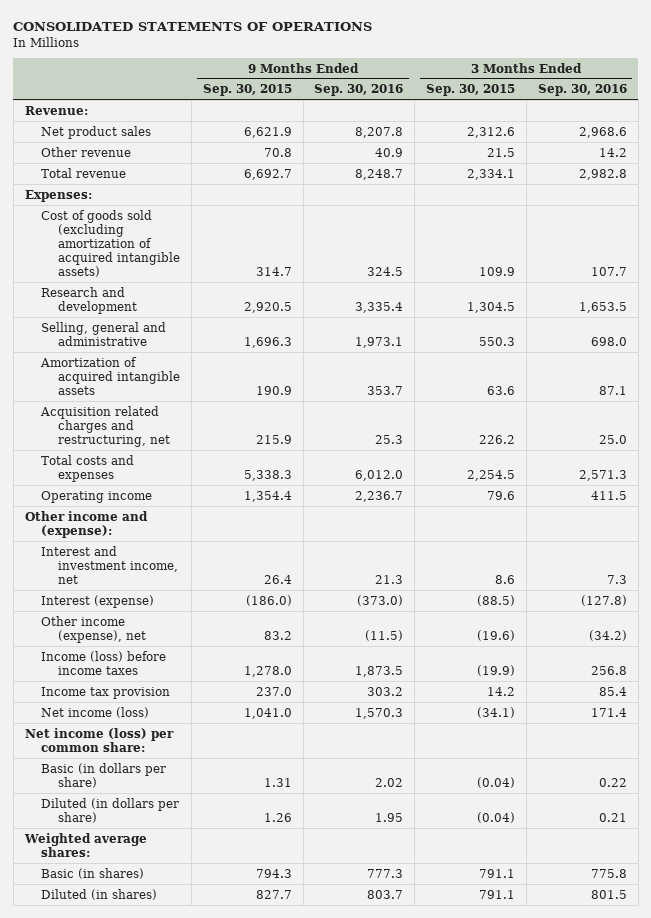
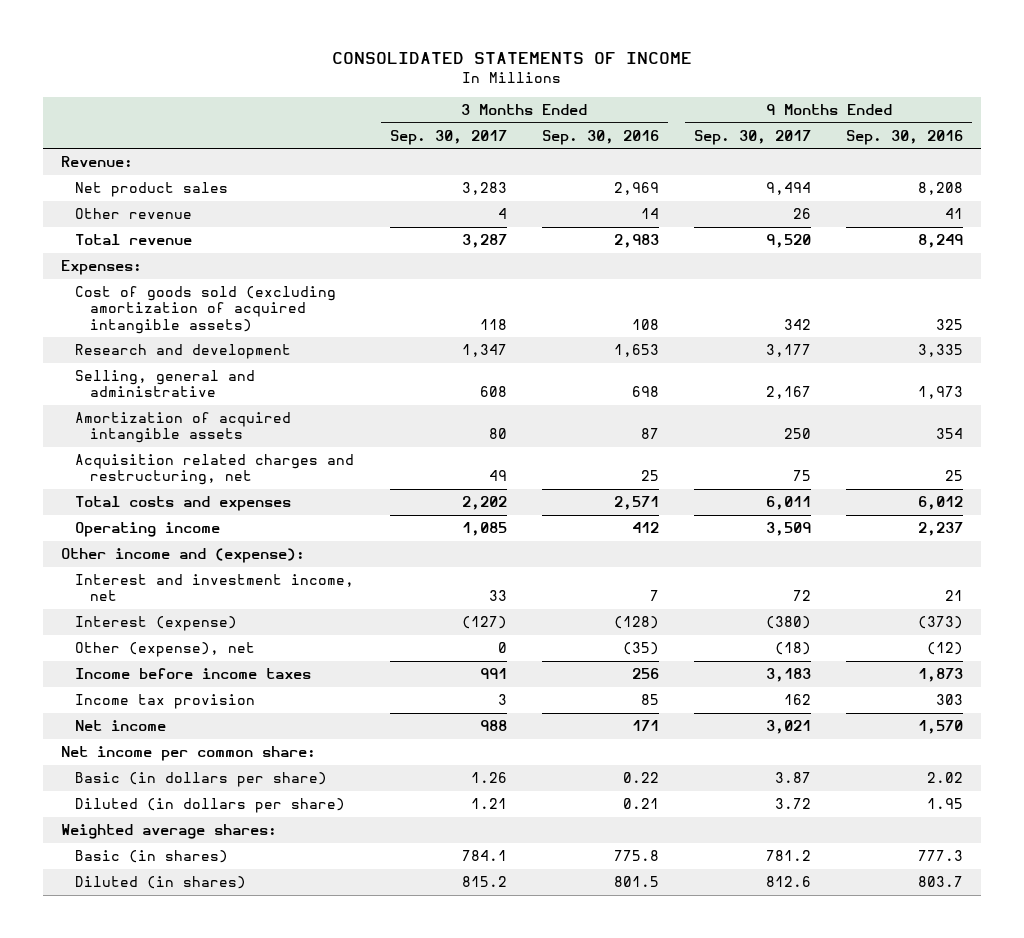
[13,22,373,32] CONSOLIDATED STATEMENTS OF OPERATIONS -> [332,52,693,65] CONSOLIDATED STATEMENTS OF INCOME
[202,84,292,97] Sep. 30, 2015 -> none
[426,84,516,97] Sep. 30, 2015 -> none
none -> [389,129,507,145] Sep. 30, 2017
none -> [694,129,812,145] Sep. 30, 2017
[355,126,404,138] 8,207.8 -> [918,182,964,196] 8,208
[578,126,627,138] 2,968.6 -> [613,182,659,196] 2,969
[375,147,404,157] 40.9 -> [945,208,964,220] 41
[598,147,627,157] 14.2 -> [640,208,659,220] 14
[355,168,404,180] 8,248.7 -> [918,234,964,249] 8,249
[578,168,627,180] 2,982.8 -> [613,234,659,249] 2,983
[367,266,404,276] 324.5 -> [936,318,964,330] 325
[590,266,627,276] 107.7 -> [631,318,659,330] 108
[355,301,404,313] 3,335.4 -> [918,344,964,358] 3,335
[578,301,627,313] 1,653.5 -> [613,344,659,358] 1,653
[355,336,404,348] 1,973.1 -> [918,386,964,400] 1,973
[590,336,627,346] 698.0 -> [631,386,659,398] 698
[367,385,404,395] 353.7 -> [936,428,964,440] 354
[598,385,627,395] 87.1 -> [640,428,659,440] 87
[375,434,404,444] 25.3 -> [945,470,964,482] 25
[598,434,627,444] 25.0 -> [640,470,659,482] 25
[355,469,404,481] 6,012.0 -> [918,496,964,511] 6,012
[578,469,627,481] 2,571.3 -> [613,496,659,511] 2,571
[355,490,404,502] 2,236.7 -> [918,522,964,537] 2,237
[590,490,627,500] 411.5 -> [631,522,659,534] 412
[375,574,404,584] 21.3 -> [945,590,964,602] 21
[606,574,627,584] 7.3 -> [649,590,659,602] 7
[357,594,404,606] (373.0) -> [918,616,964,630] (373)
[580,594,627,606] (127.8) -> [613,616,659,630] (128)
[41,615,147,643] Other income (expense), net -> [75,642,256,658] Other (expense), net
[365,629,404,641] (11.5) -> [927,642,964,656] (12)
[588,629,627,641] (34.2) -> [622,642,659,656] (35)
[41,650,167,675] Income (loss) before income taxes -> [75,668,312,680] Income before income taxes
[355,665,404,677] 1,873.5 -> [918,668,964,683] 1,873
[590,665,627,675] 256.8 -> [631,668,659,680] 256
[367,686,404,696] 303.2 -> [936,694,964,706] 303
[598,686,627,696] 85.4 -> [640,694,659,706] 85
[41,706,150,718] Net income (loss) -> [75,720,167,732] Net income
[355,707,404,719] 1,570.3 -> [918,720,964,735] 1,570
[590,707,627,717] 171.4 -> [631,720,659,732] 171
[24,727,174,752] Net income (loss) per common share: -> [60,746,316,762] Net income per common share:

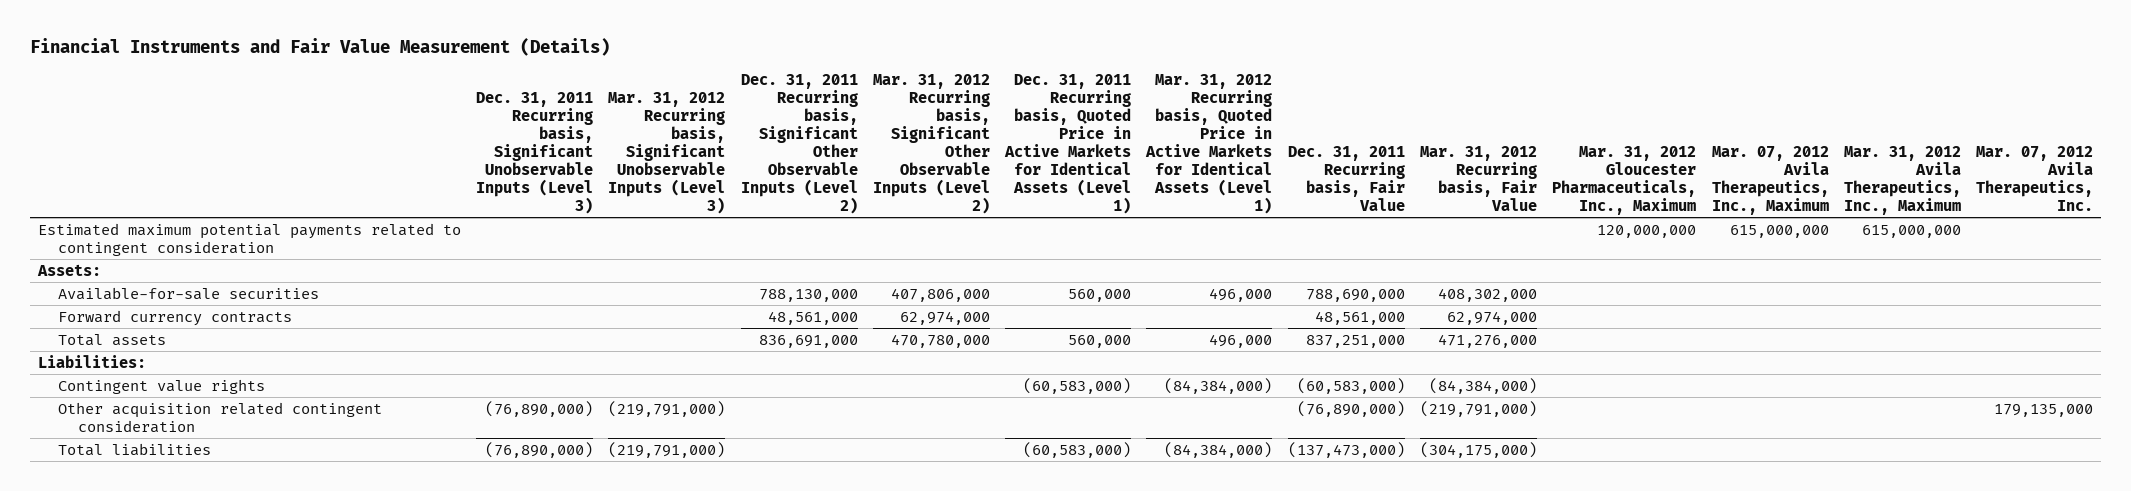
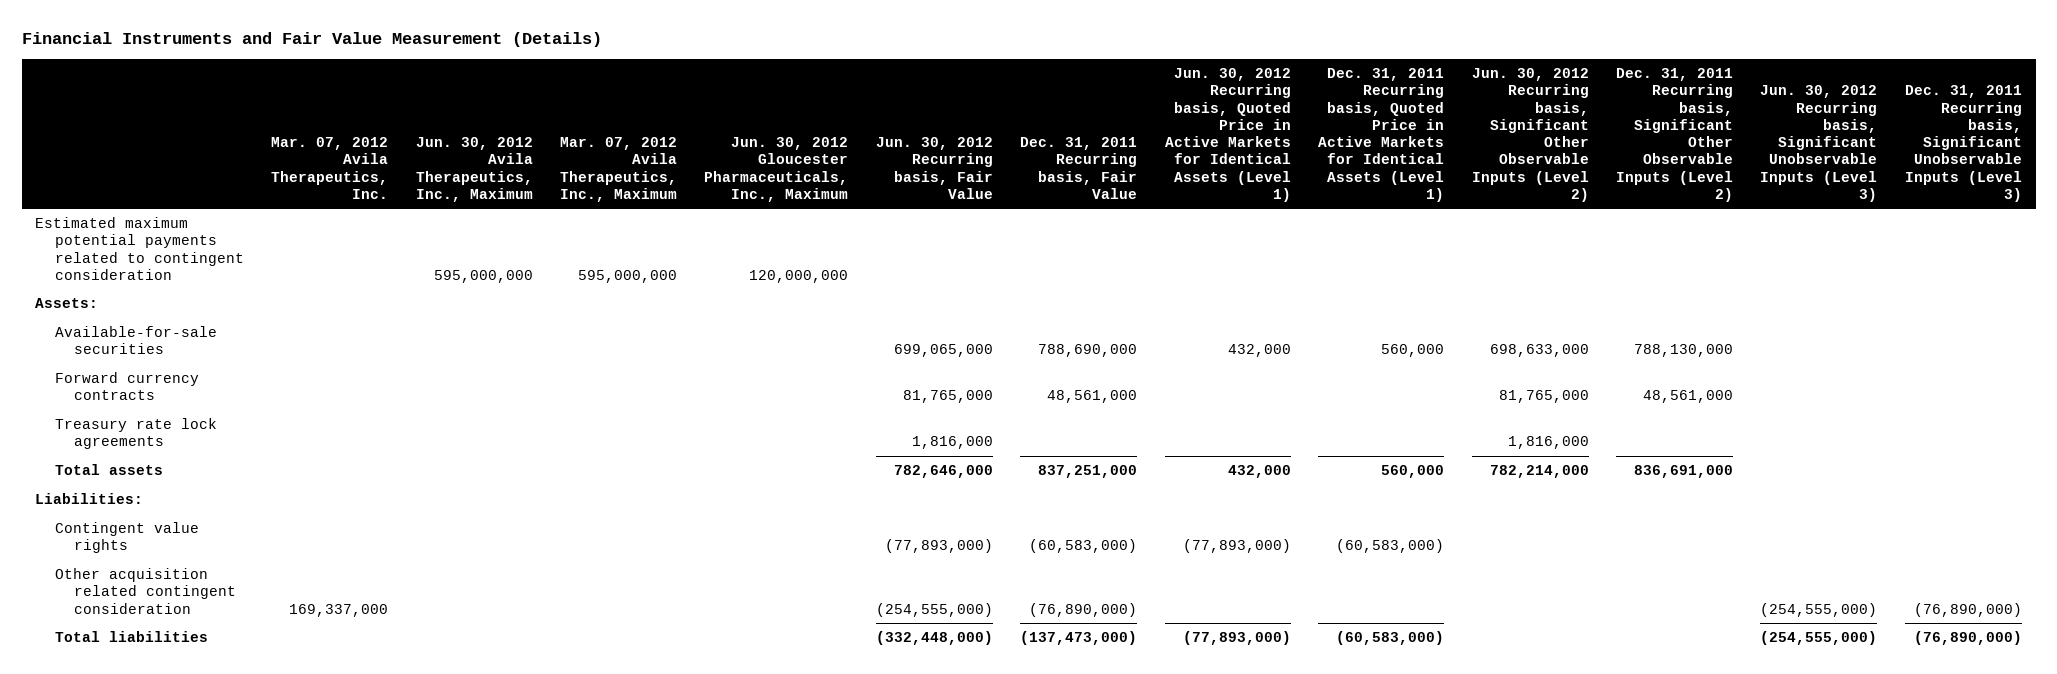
[608,91,726,214] Mar. 31, 2012 Recurring basis, Significant Unobservable Inputs (Level 3) -> none
[872,73,990,214] Mar. 31, 2012 Recurring basis, Significant Other Observable Inputs (Level 2) -> none
[1145,73,1273,214] Mar. 31, 2012 Recurring basis, Quoted Price in Active Markets for Identical Assets (Level 1) -> none
[1420,145,1538,211] Mar. 31, 2012 Recurring basis, Fair Value -> none
[1552,145,1697,215] Mar. 31, 2012 Gloucester Pharmaceuticals, Inc., Maximum -> none
[1843,145,1961,215] Mar. 31, 2012 Avila Therapeutics, Inc., Maximum -> none
none -> [415,137,533,202] Jun. 30, 2012 Avila Therapeutics, Inc., Maximum
none -> [704,137,849,202] Jun. 30, 2012 Gloucester Pharmaceuticals, Inc., Maximum
none -> [875,137,993,199] Jun. 30, 2012 Recurring basis, Fair Value
none -> [1164,68,1291,202] Jun. 30, 2012 Recurring basis, Quoted Price in Active Markets for Identical Assets (Level 1)
none -> [1471,68,1589,202] Jun. 30, 2012 Recurring basis, Significant Other Observable Inputs (Level 2)
none -> [1760,85,1878,202] Jun. 30, 2012 Recurring basis, Significant Unobservable Inputs (Level 3)
[1729,224,1829,238] 615,000,000 -> [578,269,678,283] 595,000,000
none -> [54,418,217,450] Treasury rate lock agreements
[1994,403,2094,417] 179,135,000 -> [289,603,389,617] 169,337,000

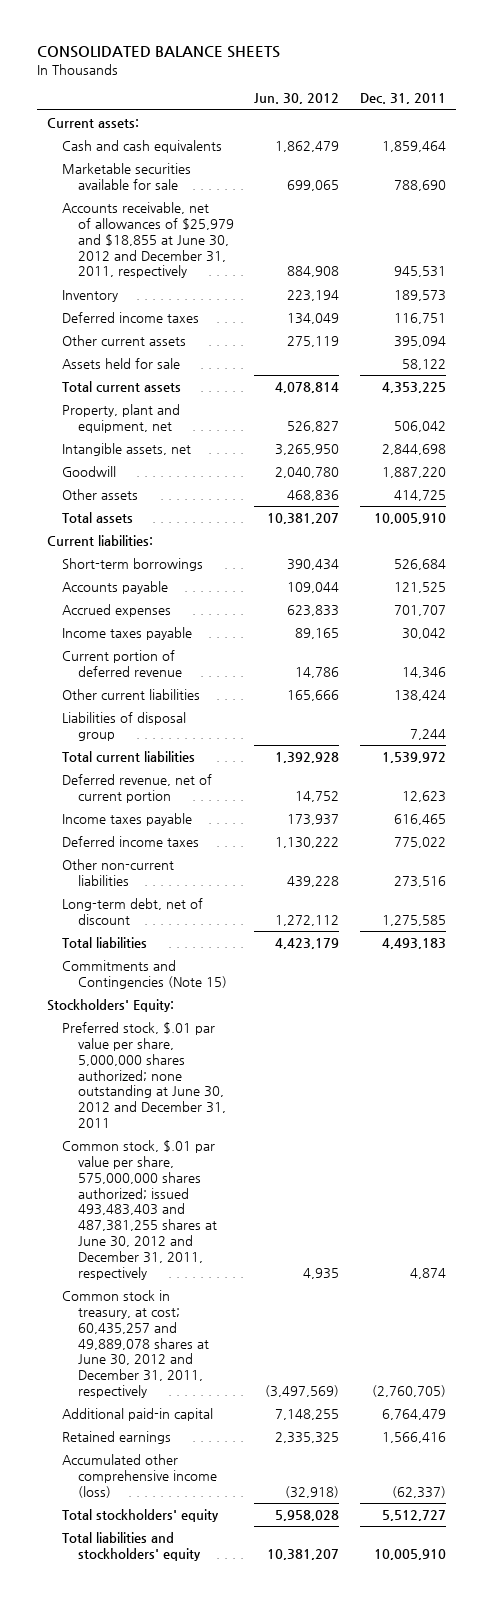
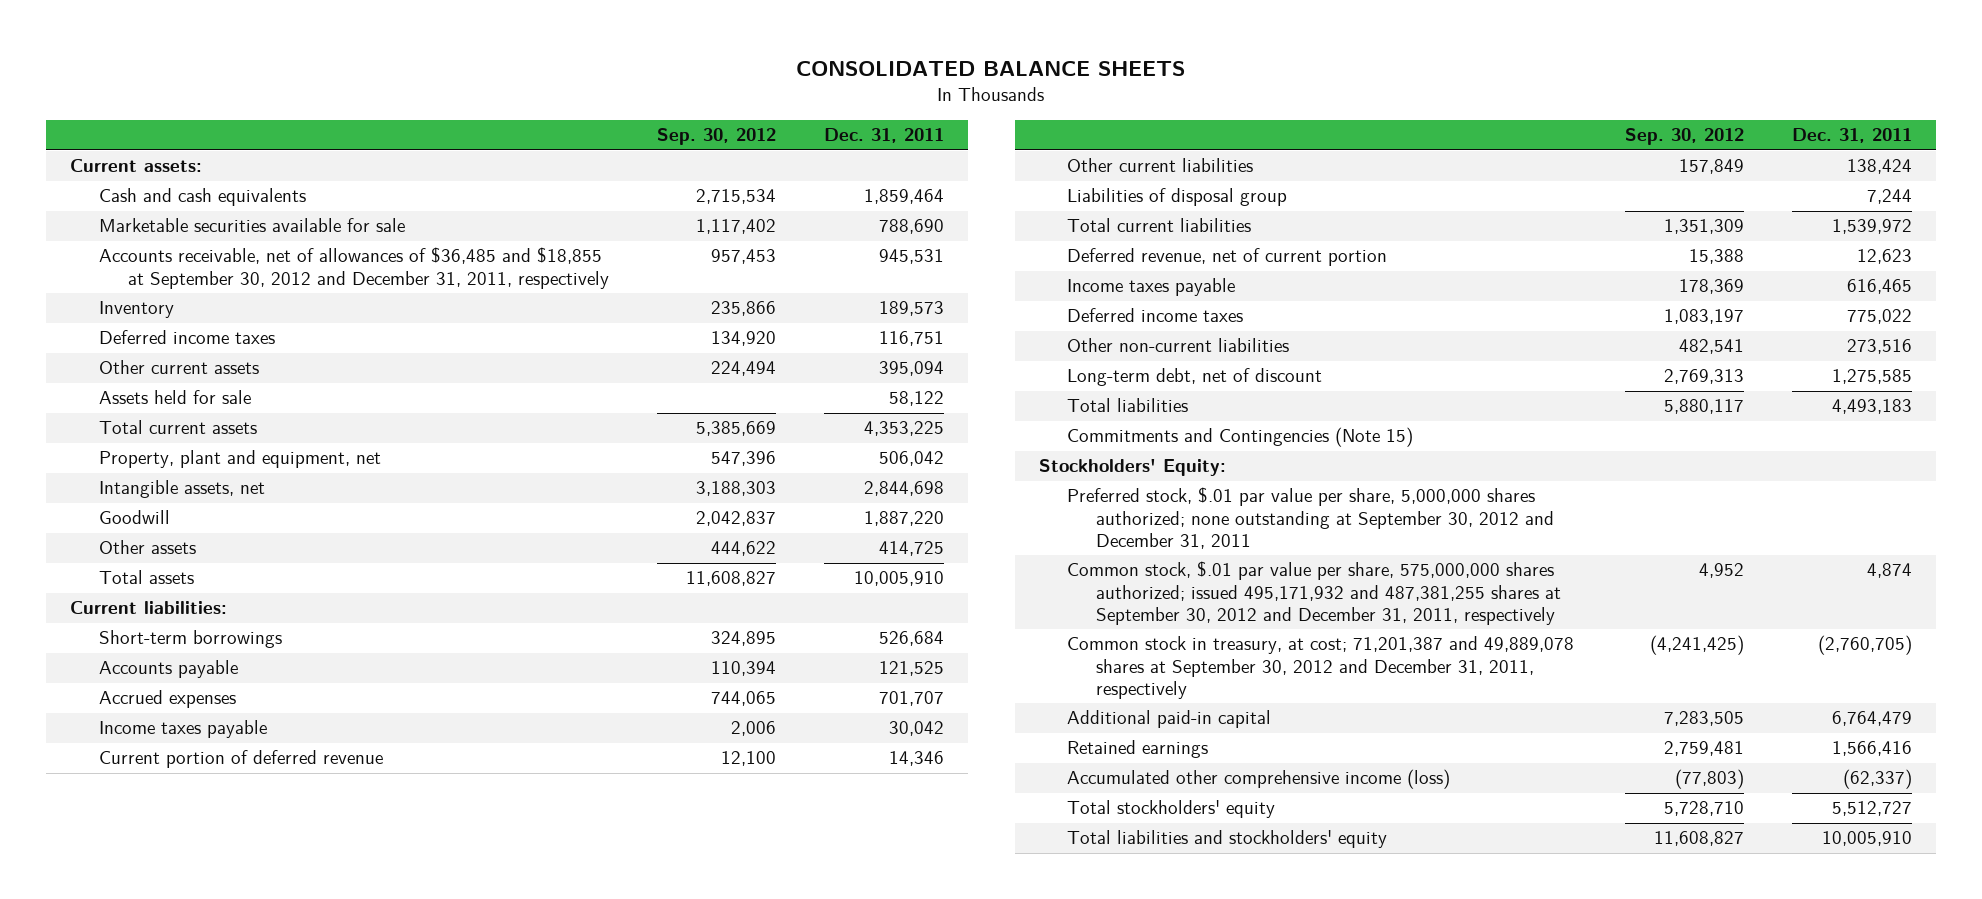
[254,93,340,105] Jun. 30, 2012 -> none
none -> [656,128,776,146] Sep. 30, 2012
[62,202,234,279] Accounts receivable, net of allowances of $25,979 and $18,855 at June 30, 2012 and December 31, 2011, respectively -> [99,247,610,289] Accounts receivable, net of allowances of $36,485 and $18,855 at September 30, 2012 and December 31, 2011, respectively
[62,1022,226,1129] Preferred stock, $.01 par value per share, 5,000,000 shares authorized; none outstanding at June 30, 2012 and December 31, 2011 -> [1067,487,1555,549] Preferred stock, $.01 par value per share, 5,000,000 shares authorized; none outstanding at September 30, 2012 and December 31, 2011
[62,1140,217,1280] Common stock, $.01 par value per share, 575,000,000 shares authorized; issued 493,483,403 and 487,381,255 shares at June 30, 2012 and December 31, 2011, respectively -> [1067,561,1562,625] Common stock, $.01 par value per share, 575,000,000 shares authorized; issued 495,171,932 and 487,381,255 shares at September 30, 2012 and December 31, 2011, respectively
[62,1290,209,1399] Common stock in treasury, at cost; 60,435,257 and 49,889,078 shares at June 30, 2012 and December 31, 2011, respectively -> [1067,636,1575,699] Common stock in treasury, at cost; 71,201,387 and 49,889,078 shares at September 30, 2012 and December 31, 2011, respectively

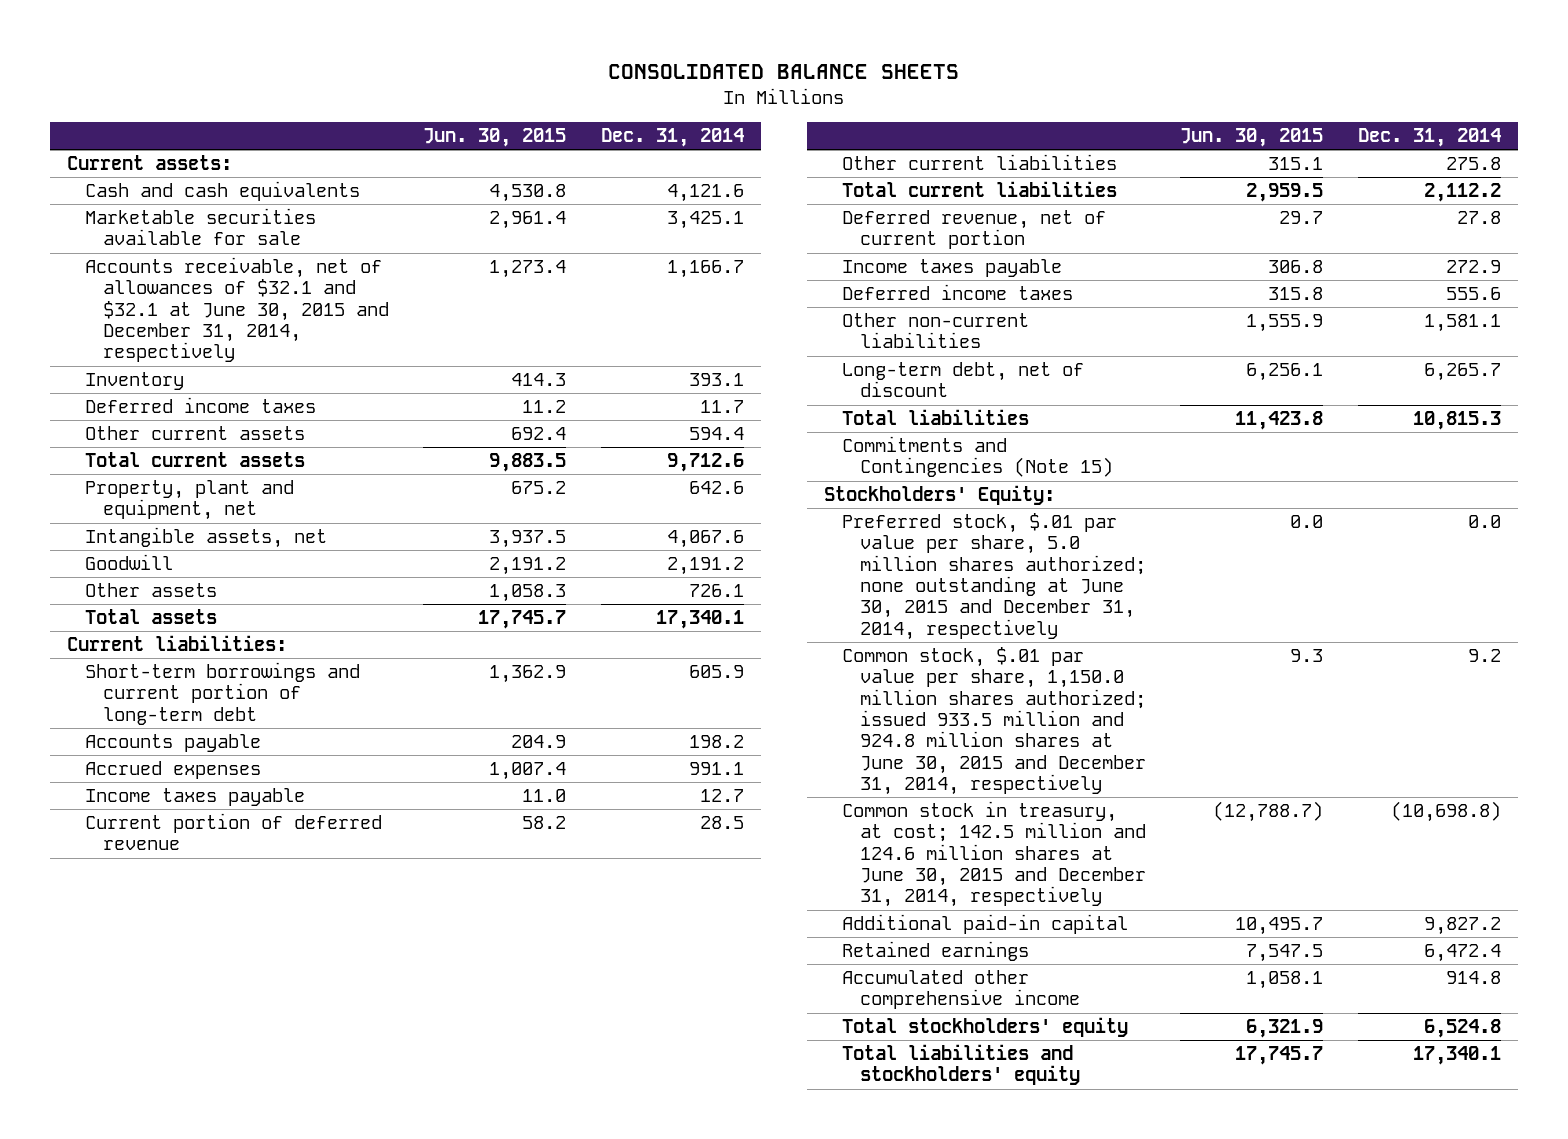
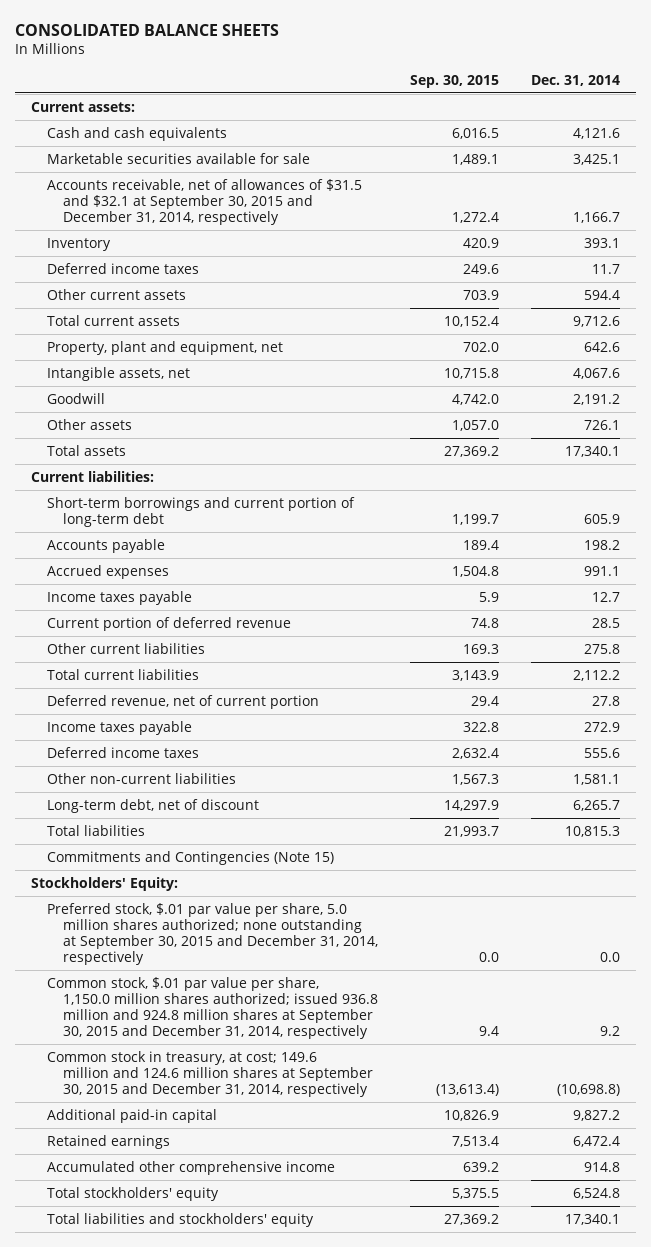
[423,128,567,148] Jun. 30, 2015 -> none
none -> [410,74,500,88] Sep. 30, 2015
[85,257,389,363] Accounts receivable, net of allowances of $32.1 and $32.1 at June 30, 2015 and December 31, 2014, respectively -> [46,178,362,225] Accounts receivable, net of allowances of $31.5 and $32.1 at September 30, 2015 and December 31, 2014, respectively
[842,513,1146,640] Preferred stock, $.01 par value per share, 5.0 million shares authorized; none outstanding at June 30, 2015 and December 31, 2014, respectively -> [46,902,379,966] Preferred stock, $.01 par value per share, 5.0 million shares authorized; none outstanding at September 30, 2015 and December 31, 2014, respectively
[842,647,1146,796] Common stock, $.01 par value per share, 1,150.0 million shares authorized; issued 933.5 million and 924.8 million shares at June 30, 2015 and December 31, 2014, respectively -> [46,976,379,1040] Common stock, $.01 par value per share, 1,150.0 million shares authorized; issued 936.8 million and 924.8 million shares at September 30, 2015 and December 31, 2014, respectively
[842,801,1146,908] Common stock in treasury, at cost; 142.5 million and 124.6 million shares at June 30, 2015 and December 31, 2014, respectively -> [46,1050,374,1097] Common stock in treasury, at cost; 149.6 million and 124.6 million shares at September 30, 2015 and December 31, 2014, respectively

